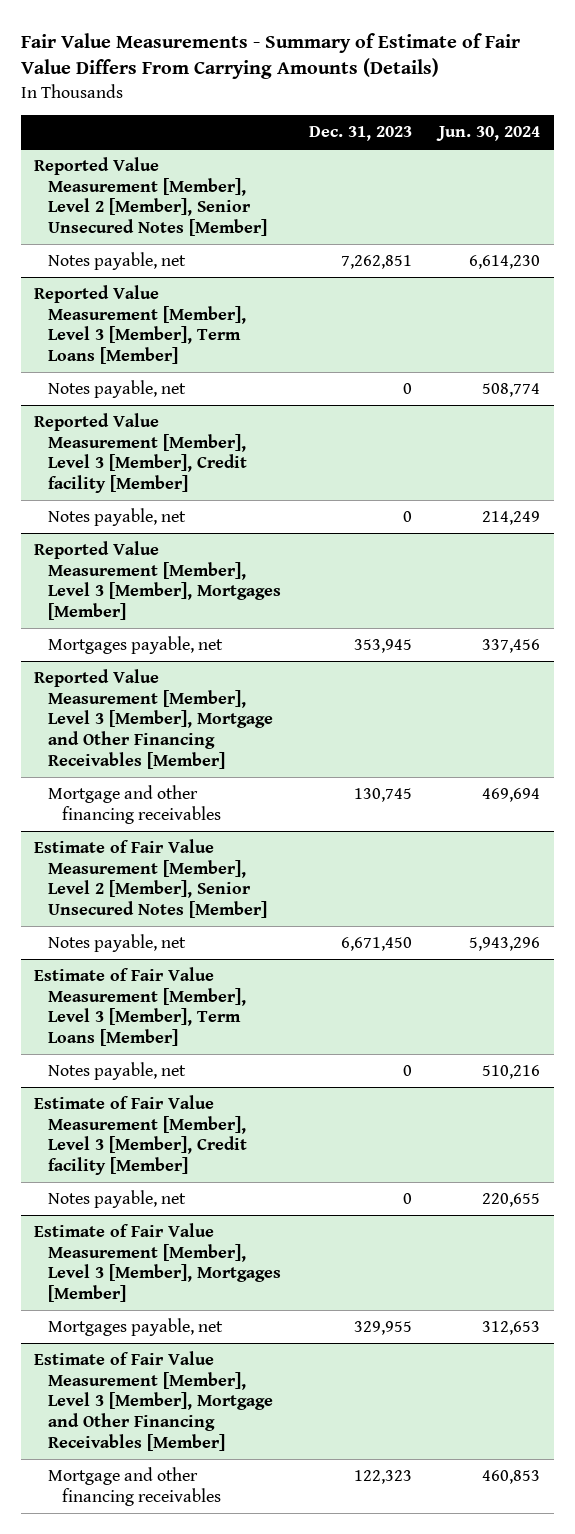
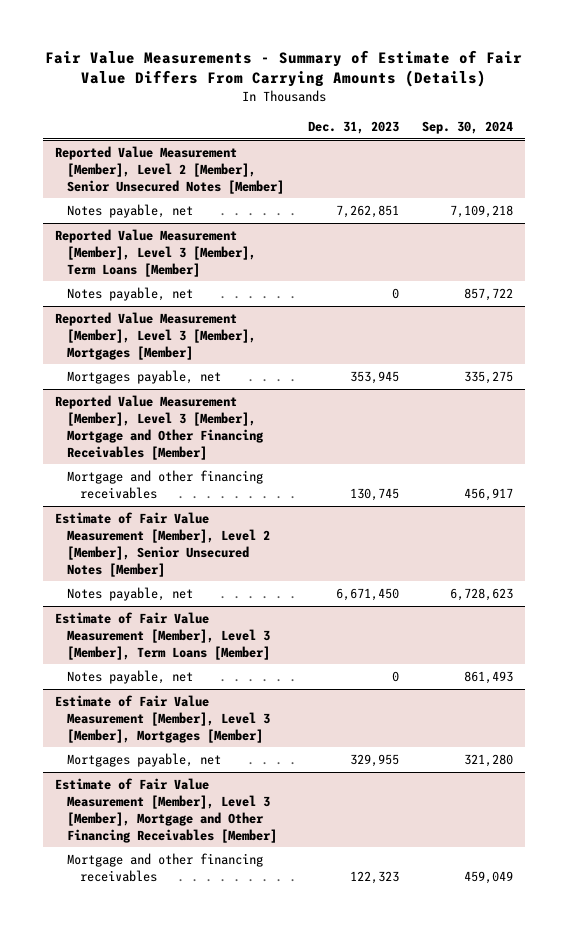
[436,126,541,142] Jun. 30, 2024 -> none
none -> [421,120,513,134] Sep. 30, 2024
[34,412,248,493] Reported Value Measurement [Member], Level 3 [Member], Credit facility [Member] -> none
[48,507,187,526] Notes payable, net -> none
[34,1094,248,1175] Estimate of Fair Value Measurement [Member], Level 3 [Member], Credit facility [Member] -> none
[48,1189,187,1208] Notes payable, net -> none

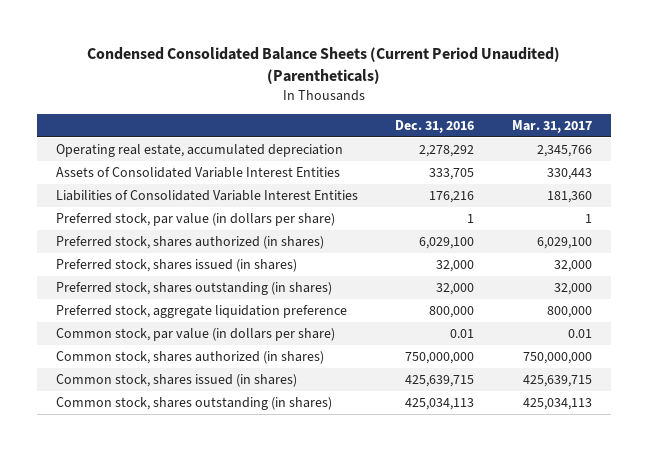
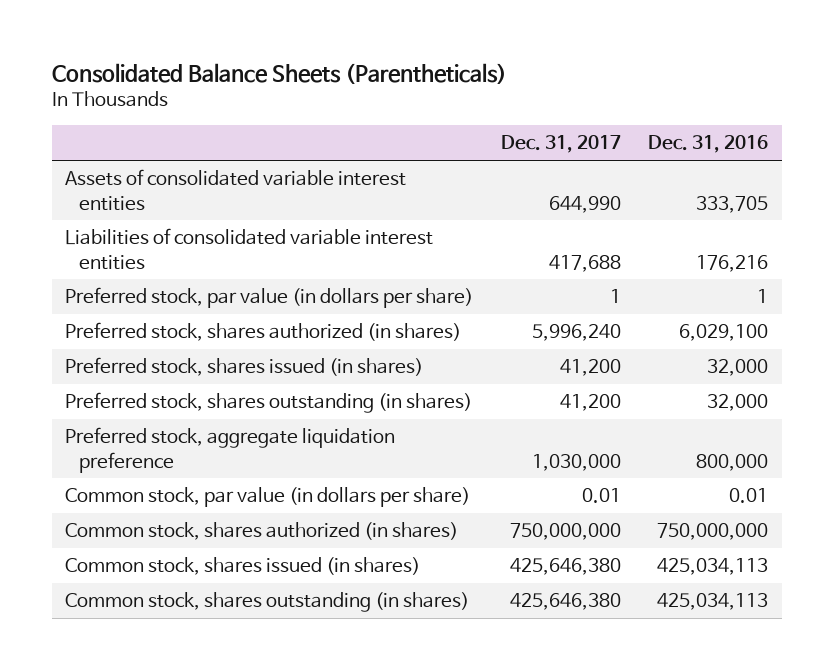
[86,46,560,84] Condensed Consolidated Balance Sheets (Current Period Unaudited) (Parentheticals) -> [51,62,507,84] Consolidated Balance Sheets (Parentheticals)
[512,119,593,133] Mar. 31, 2017 -> none
none -> [500,135,621,154] Dec. 31, 2017
[55,144,343,158] Operating real estate, accumulated depreciation -> none
[55,167,340,179] Assets of Consolidated Variable Interest Entities -> [65,169,407,211] Assets of consolidated variable interest entities
[55,190,358,202] Liabilities of Consolidated Variable Interest Entities -> [65,228,434,270] Liabilities of consolidated variable interest entities
[405,375,475,388] 425,639,715 -> [657,558,769,576] 425,034,113

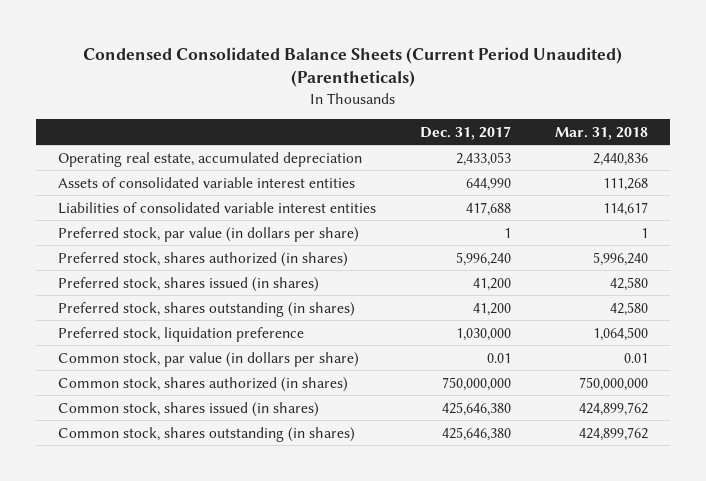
[51,62,507,84] Consolidated Balance Sheets (Parentheticals) -> [82,46,622,88] Condensed Consolidated Balance Sheets (Current Period Unaudited) (Parentheticals)
[648,135,769,154] Dec. 31, 2016 -> none
none -> [555,126,649,140] Mar. 31, 2018
none -> [57,151,362,167] Operating real estate, accumulated depreciation
[65,427,396,473] Preferred stock, aggregate liquidation preference -> [57,326,304,342] Preferred stock, liquidation preference

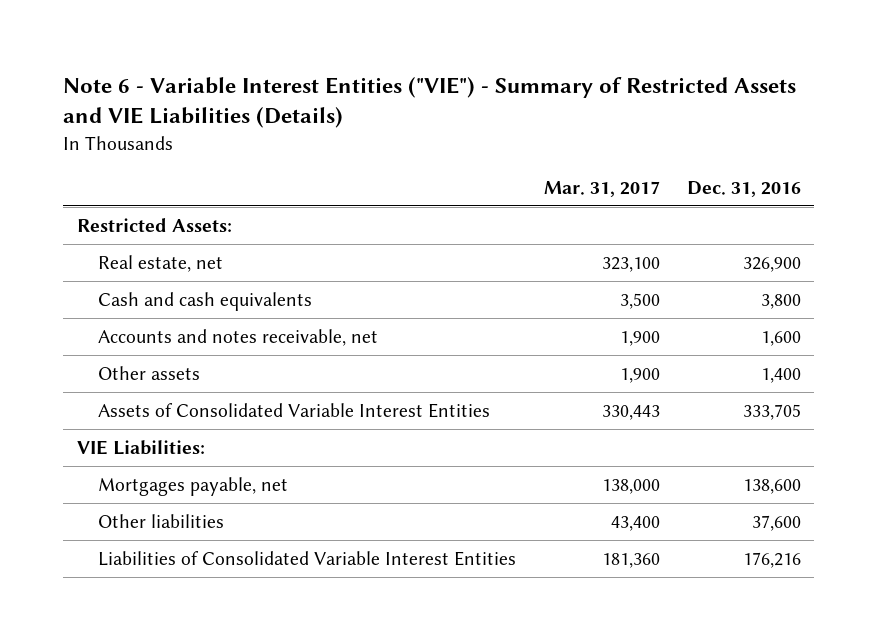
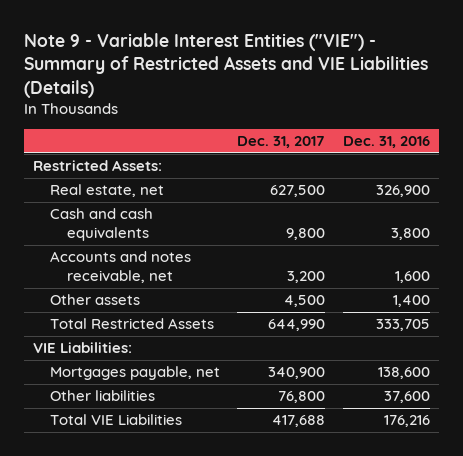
[63,77,797,129] Note 6 - Variable Interest Entities ("VIE") - Summary of Restricted Assets and VIE Liabilities (Details) -> [23,33,428,98] Note 9 - Variable Interest Entities ("VIE") - Summary of Restricted Assets and VIE Liabilities (Details)
[543,180,660,197] Mar. 31, 2017 -> none
none -> [237,136,326,149] Dec. 31, 2017
[98,402,491,418] Assets of Consolidated Variable Interest Entities -> [49,318,214,330] Total Restricted Assets
[98,550,517,566] Liabilities of Consolidated Variable Interest Entities -> [49,414,182,426] Total VIE Liabilities

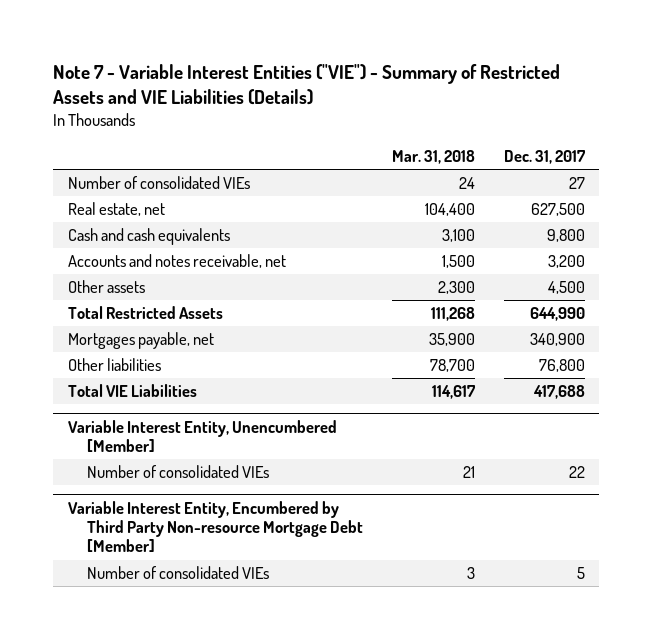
[23,33,428,98] Note 9 - Variable Interest Entities ("VIE") - Summary of Restricted Assets and VIE Liabilities (Details) -> [53,63,561,106] Note 7 - Variable Interest Entities ("VIE") - Summary of Restricted Assets and VIE Liabilities (Details)
[343,136,431,149] Dec. 31, 2016 -> none
none -> [391,149,475,164] Mar. 31, 2018
[32,160,162,172] Restricted Assets: -> none
none -> [67,176,250,190] Number of consolidated VIEs
[32,342,132,354] VIE Liabilities: -> none
none -> [67,419,337,453] Variable Interest Entity, Unencumbered [Member]
none -> [86,465,269,479] Number of consolidated VIEs
none -> [67,500,363,553] Variable Interest Entity, Encumbered by Third Party Non-resource Mortgage Debt [Member]
none -> [86,566,269,580] Number of consolidated VIEs

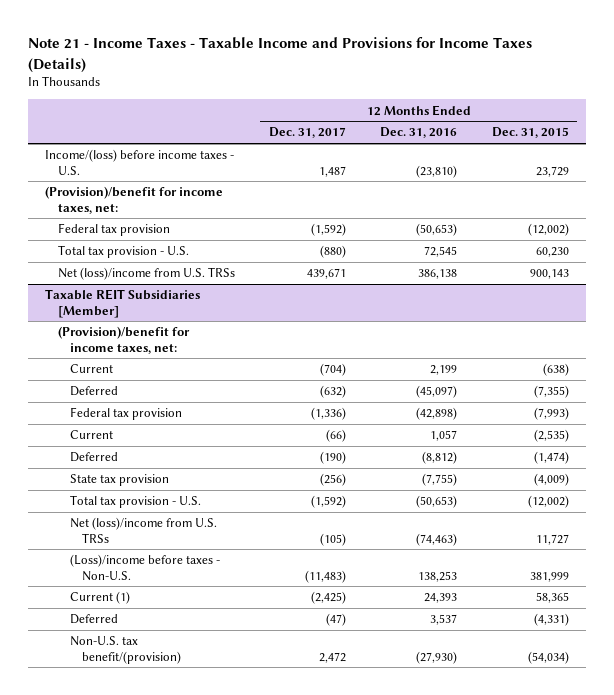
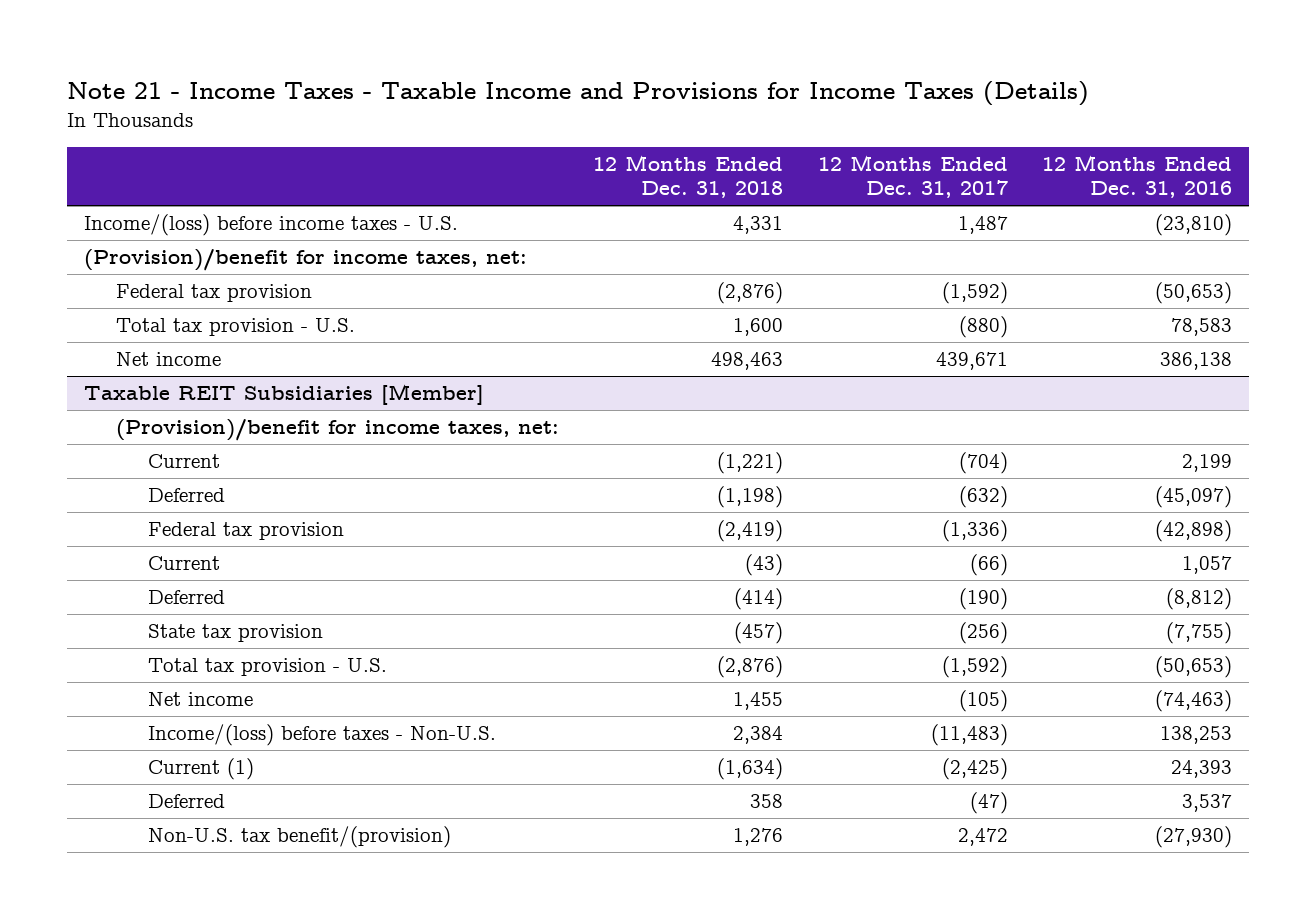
[491,127,569,139] Dec. 31, 2015 -> none
none -> [593,155,784,199] 12 Months Ended Dec. 31, 2018
[424,246,458,258] 72,545 -> [1171,318,1233,337] 78,583
[57,267,235,281] Net (loss)/income from U.S. TRSs -> [115,352,221,367] Net income
[69,517,217,543] Net (loss)/income from U.S. TRSs -> [147,692,253,707] Net income
[69,554,220,581] (Loss)/income before taxes - Non-U.S. -> [147,724,496,747] Income/(loss) before taxes - Non-U.S.

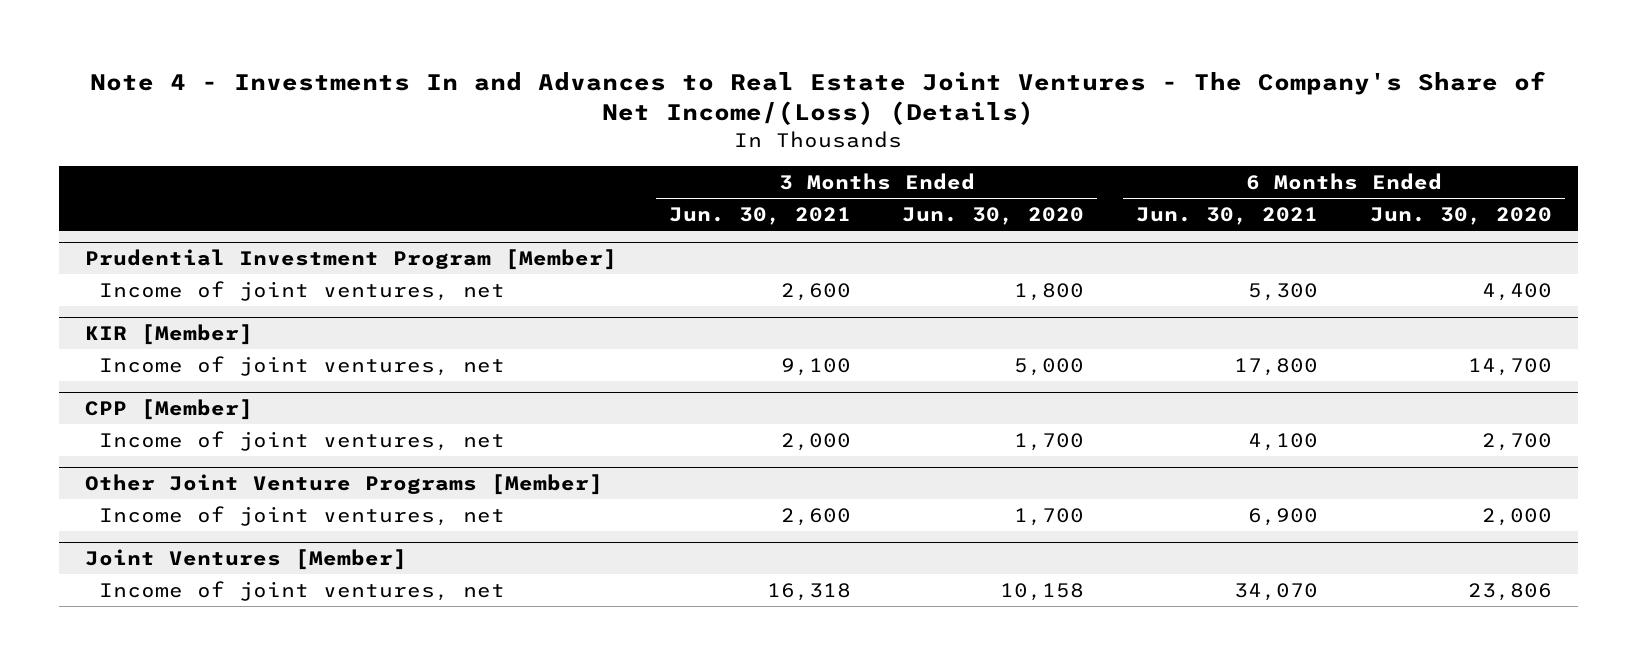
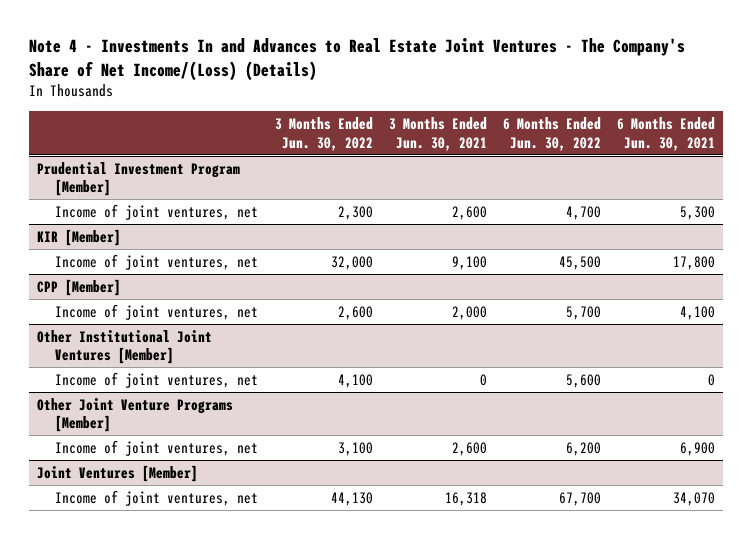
[902,207,1085,226] Jun. 30, 2020 -> none
[1369,207,1552,226] Jun. 30, 2020 -> none
none -> [274,116,373,151] 3 Months Ended Jun. 30, 2022
none -> [502,116,601,151] 6 Months Ended Jun. 30, 2022
none -> [36,329,212,365] Other Institutional Joint Ventures [Member]
none -> [55,371,259,388] Income of joint ventures, net

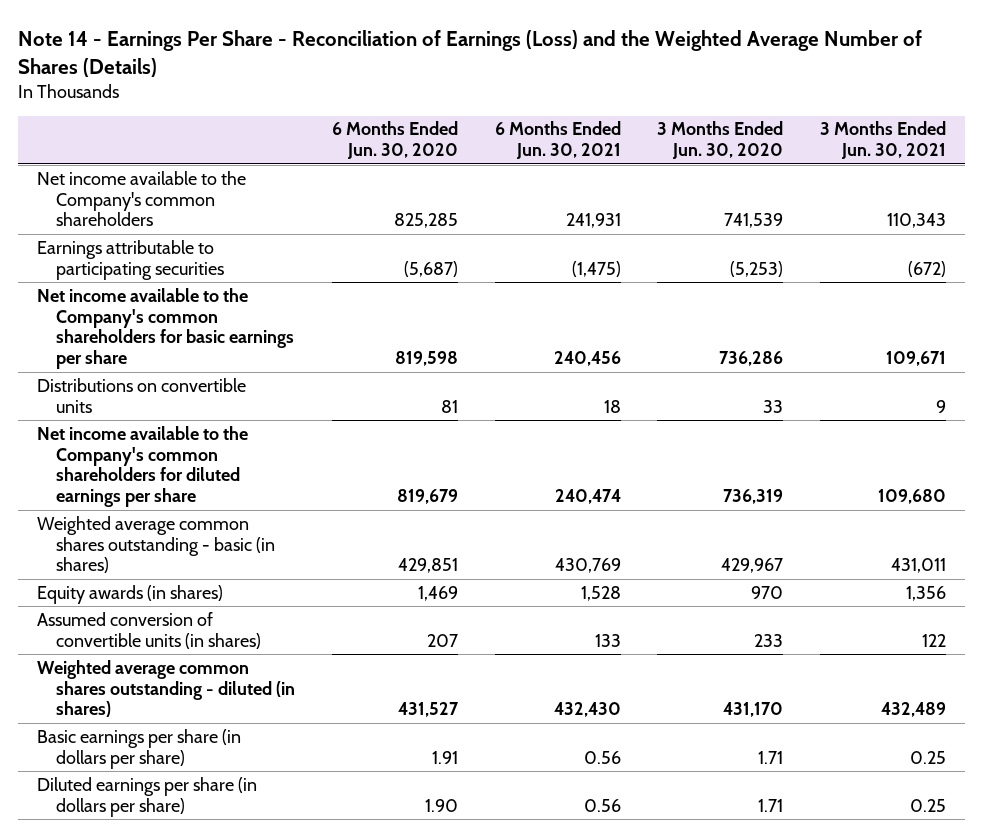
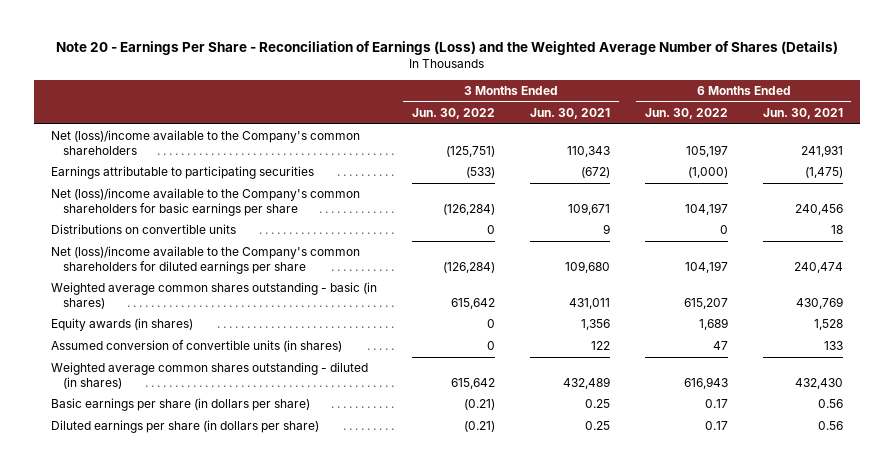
[18,29,923,77] Note 14 - Earnings Per Share - Reconciliation of Earnings (Loss) and the Weighted Average Number of Shares (Details) -> [55,41,838,56] Note 20 - Earnings Per Share - Reconciliation of Earnings (Loss) and the Weighted Average Number of Shares (Details)
[332,121,459,160] 6 Months Ended Jun. 30, 2020 -> none
[657,121,784,160] 3 Months Ended Jun. 30, 2020 -> none
none -> [411,108,495,120] Jun. 30, 2022
none -> [644,108,728,120] Jun. 30, 2022
[36,170,246,227] Net income available to the Company's common shareholders -> [51,130,361,155] Net (loss)/income available to the Company's common shareholders
[36,287,295,370] Net income available to the Company's common shareholders for basic earnings per share -> [51,188,361,216] Net (loss)/income available to the Company's common shareholders for basic earnings per share
[36,425,248,508] Net income available to the Company's common shareholders for diluted earnings per share -> [51,246,361,274] Net (loss)/income available to the Company's common shareholders for diluted earnings per share

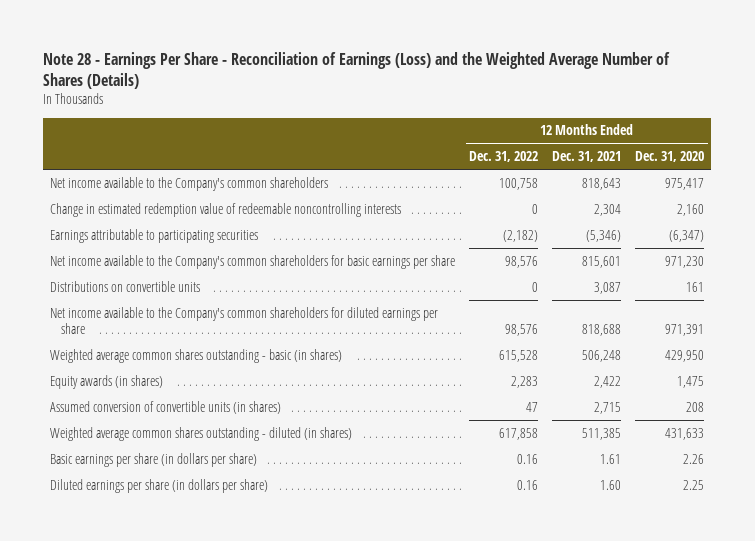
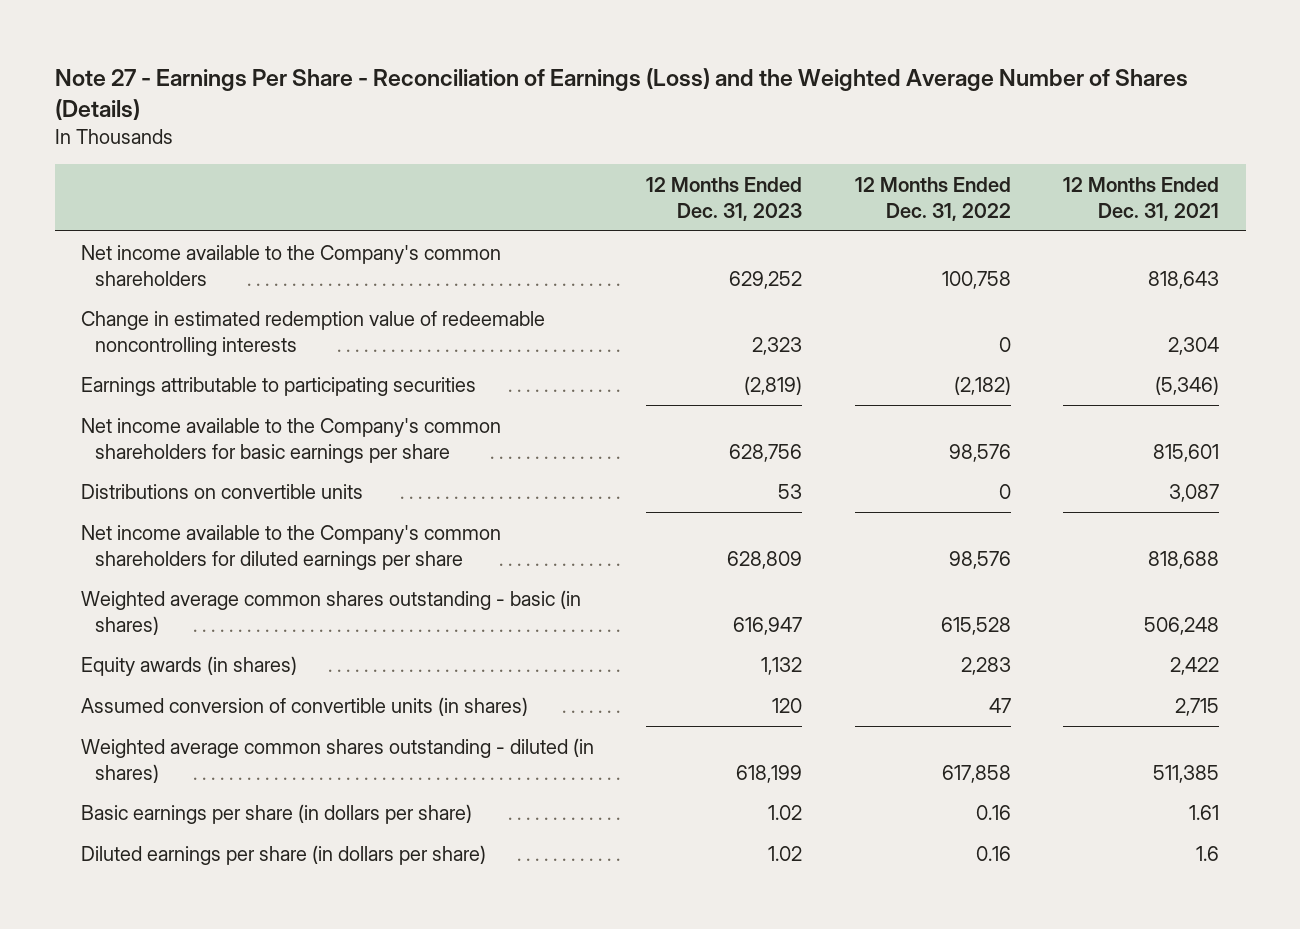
[43,51,671,89] Note 28 - Earnings Per Share - Reconciliation of Earnings (Loss) and the Weighted Average Number of Shares (Details) -> [54,67,1188,120] Note 27 - Earnings Per Share - Reconciliation of Earnings (Loss) and the Weighted Average Number of Shares (Details)
[635,151,705,163] Dec. 31, 2020 -> none
none -> [646,176,803,221] 12 Months Ended Dec. 31, 2023
[600,479,622,490] 1.60 -> [1196,845,1220,861] 1.6

